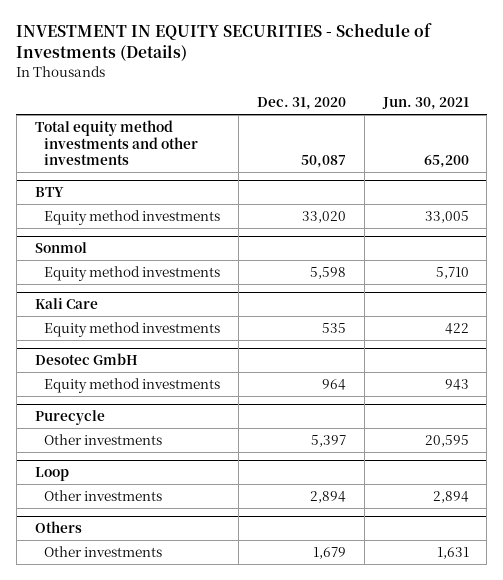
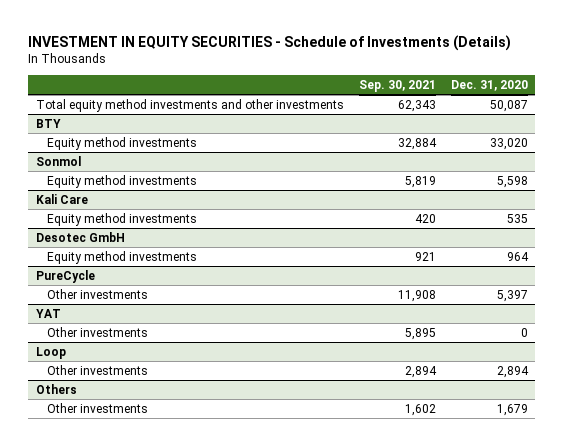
[381,97,469,111] Jun. 30, 2021 -> none
none -> [358,79,436,92] Sep. 30, 2021
[34,410,105,426] Purecycle -> [35,269,95,283] PureCycle
none -> [35,308,61,318] YAT
none -> [46,326,148,337] Other investments

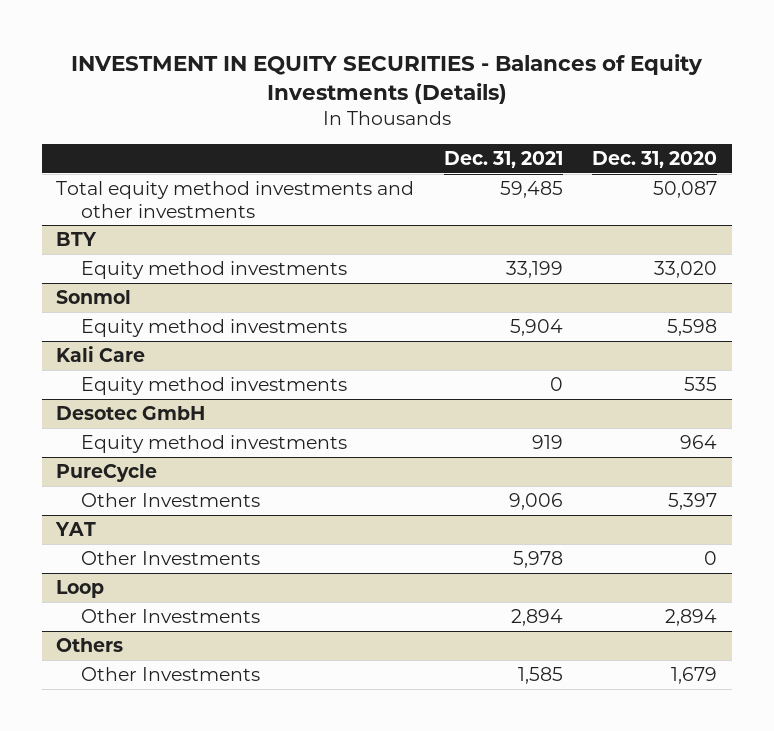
[28,34,512,51] INVESTMENT IN EQUITY SECURITIES - Schedule of Investments (Details) -> [70,53,703,105] INVESTMENT IN EQUITY SECURITIES - Balances of Equity Investments (Details)
[358,79,436,92] Sep. 30, 2021 -> none
none -> [443,151,563,169] Dec. 31, 2021
[46,288,148,299] Other investments -> [81,492,261,507] Other Investments
[46,326,148,337] Other investments -> [81,550,261,565] Other Investments
[46,364,148,375] Other investments -> [81,608,261,623] Other Investments
[46,402,148,413] Other investments -> [81,666,261,681] Other Investments

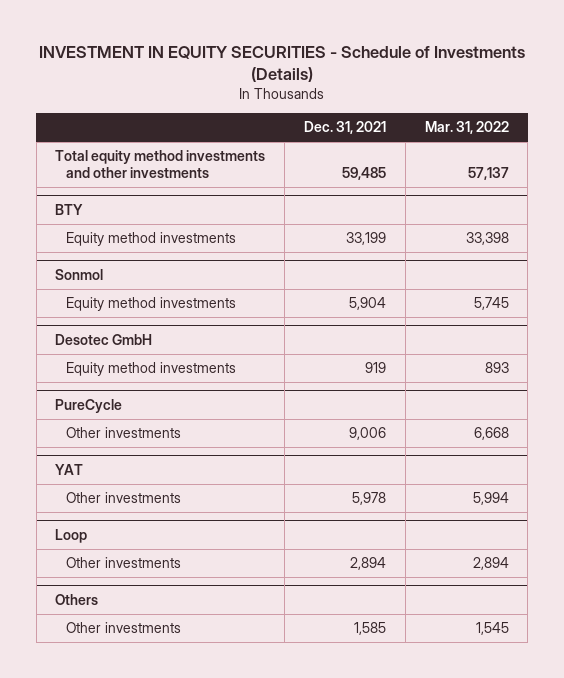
[70,53,703,105] INVESTMENT IN EQUITY SECURITIES - Balances of Equity Investments (Details) -> [39,46,526,82] INVESTMENT IN EQUITY SECURITIES - Schedule of Investments (Details)
[592,151,718,169] Dec. 31, 2020 -> none
none -> [424,121,509,135] Mar. 31, 2022
[56,345,146,362] Kali Care -> none
[81,376,348,395] Equity method investments -> none
[81,492,261,507] Other Investments -> [66,427,182,439] Other investments
[81,550,261,565] Other Investments -> [66,492,182,504] Other investments
[81,608,261,623] Other Investments -> [66,557,182,569] Other investments
[81,666,261,681] Other Investments -> [66,622,182,634] Other investments

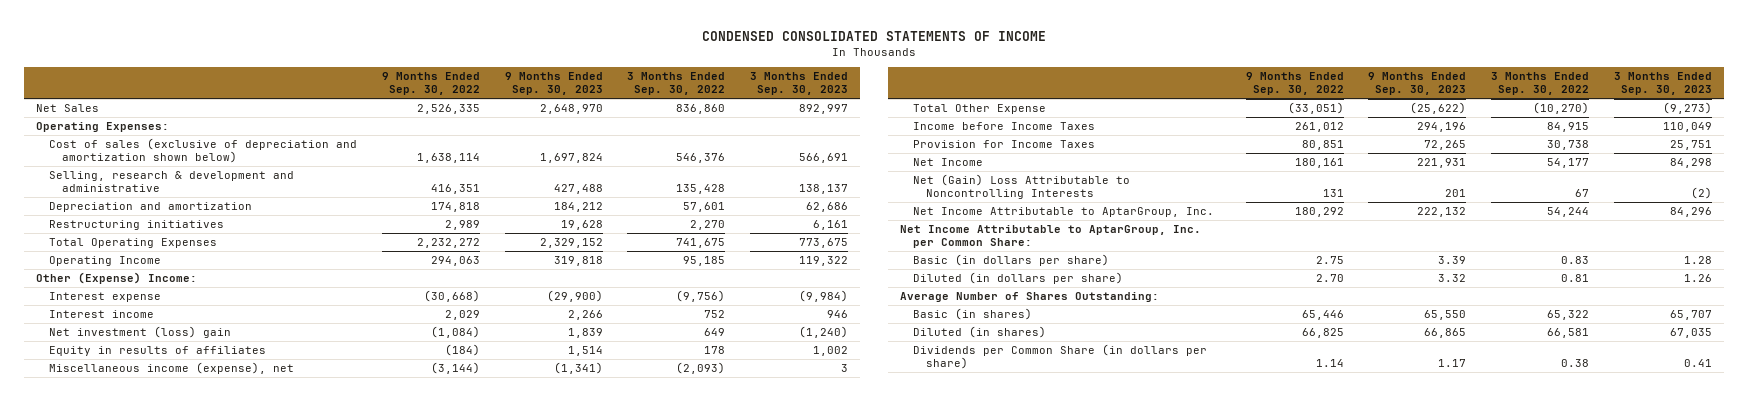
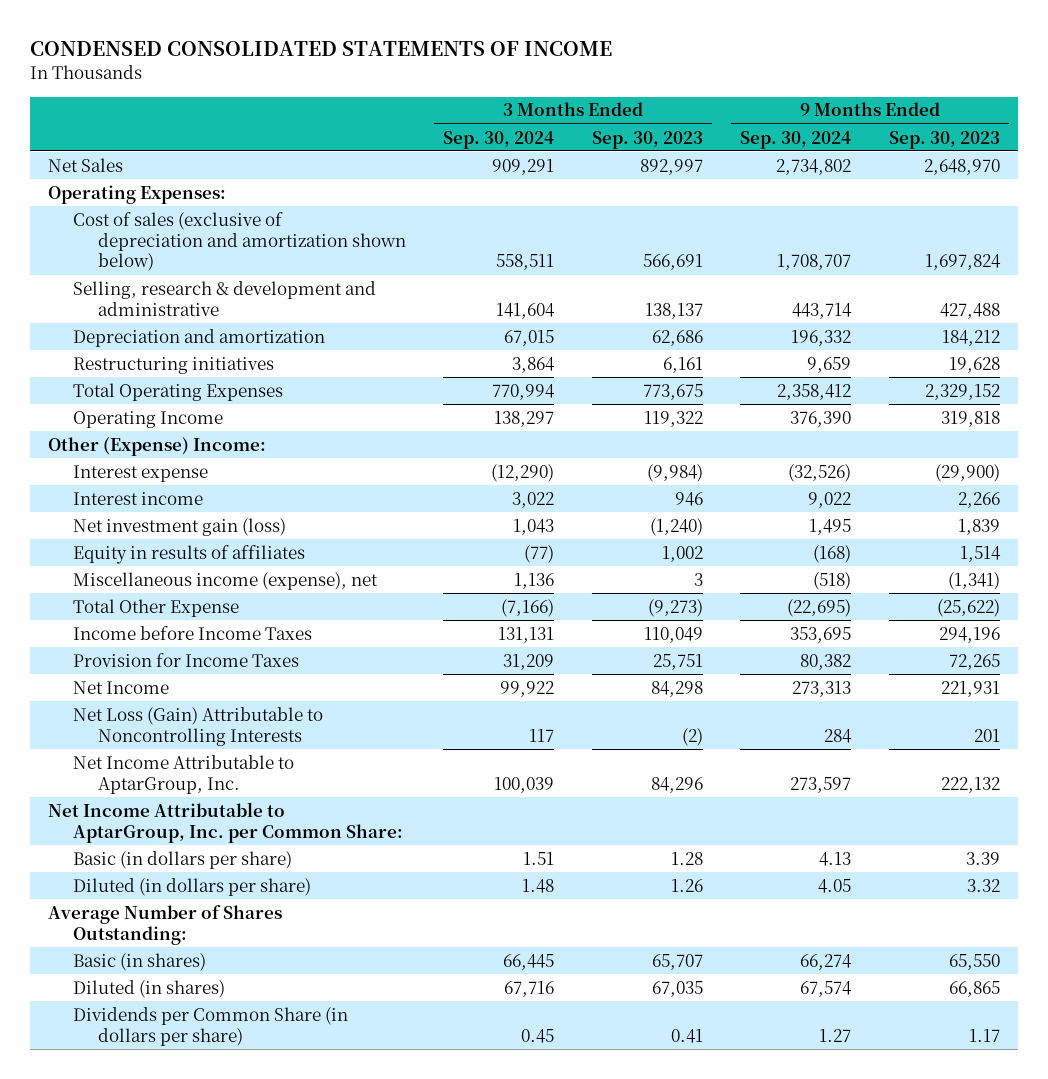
[382,72,481,96] 9 Months Ended Sep. 30, 2022 -> none
[627,72,726,96] 3 Months Ended Sep. 30, 2022 -> none
none -> [443,130,555,149] Sep. 30, 2024
none -> [740,130,852,149] Sep. 30, 2024
[49,326,232,339] Net investment (loss) gain -> [73,517,287,536] Net investment gain (loss)
[913,174,1131,200] Net (Gain) Loss Attributable to Noncontrolling Interests -> [73,706,324,746] Net Loss (Gain) Attributable to Noncontrolling Interests

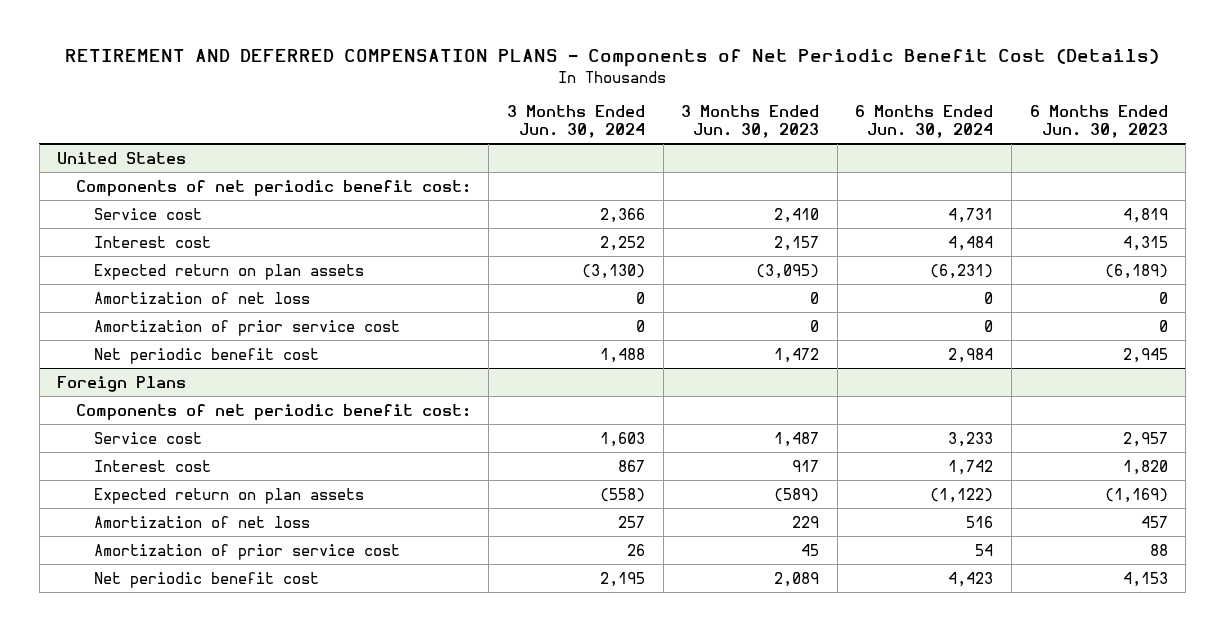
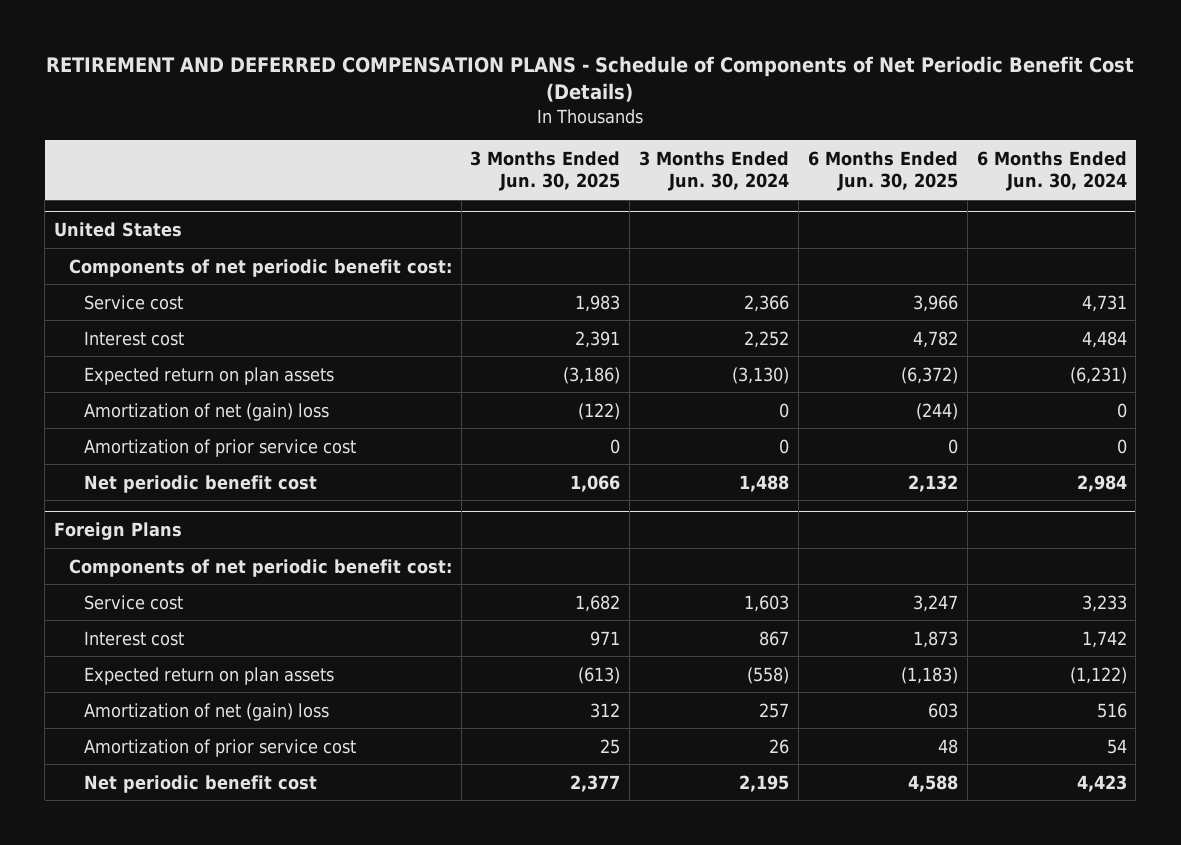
[65,49,1160,68] RETIREMENT AND DEFERRED COMPENSATION PLANS - Components of Net Periodic Benefit Cost (Details) -> [46,55,1135,103] RETIREMENT AND DEFERRED COMPENSATION PLANS - Schedule of Components of Net Periodic Benefit Cost (Details)
[681,105,820,139] 3 Months Ended Jun. 30, 2023 -> none
[1029,105,1168,139] 6 Months Ended Jun. 30, 2023 -> none
none -> [470,150,621,192] 3 Months Ended Jun. 30, 2025
none -> [807,150,958,192] 6 Months Ended Jun. 30, 2025
[94,291,311,304] Amortization of net loss -> [83,402,329,421] Amortization of net (gain) loss
[94,515,311,528] Amortization of net loss -> [83,702,329,721] Amortization of net (gain) loss

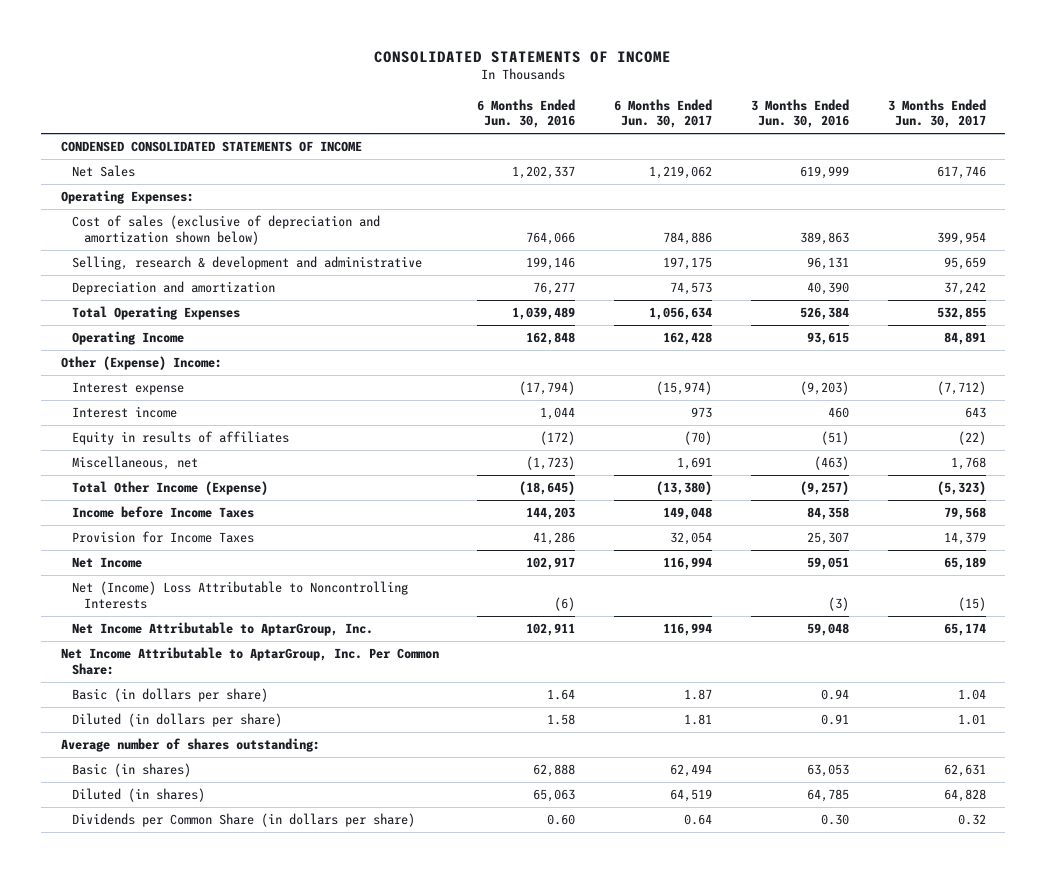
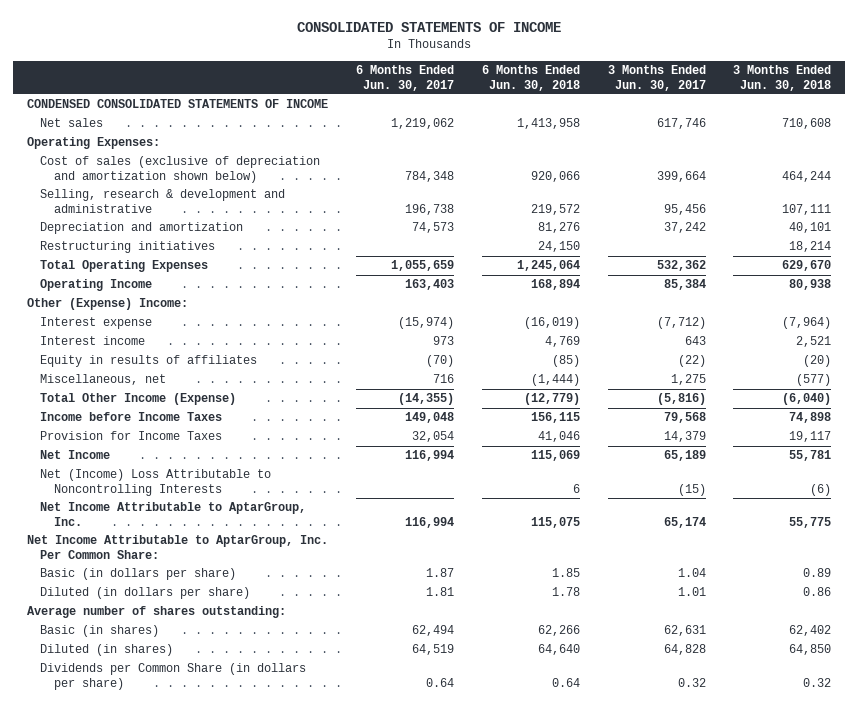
[477,98,576,129] 6 Months Ended Jun. 30, 2016 -> none
[751,98,850,129] 3 Months Ended Jun. 30, 2016 -> none
none -> [481,65,580,91] 6 Months Ended Jun. 30, 2018
none -> [733,65,832,91] 3 Months Ended Jun. 30, 2018
[72,165,136,178] Net Sales -> [40,118,104,128] Net sales
[663,231,713,245] 784,886 -> [404,170,454,182] 784,348
[937,231,987,245] 399,954 -> [656,170,706,182] 399,664
[663,257,713,271] 197,175 -> [404,203,454,215] 196,738
[944,257,987,271] 95,659 -> [663,203,706,215] 95,456
none -> [40,241,216,254] Restructuring initiatives
[649,307,713,321] 1,056,634 -> [390,260,454,272] 1,055,659
[937,307,987,321] 532,855 -> [656,260,706,272] 532,362
[663,332,713,346] 162,428 -> [404,279,454,291] 163,403
[944,332,987,346] 84,891 -> [663,279,706,291] 85,384
[677,457,713,471] 1,691 -> [432,374,454,384] 716
[951,457,987,471] 1,768 -> [670,374,706,386] 1,275
[656,481,713,496] (13,380) -> [397,393,454,406] (14,355)
[937,481,987,496] (5,323) -> [656,393,706,406] (5,816)

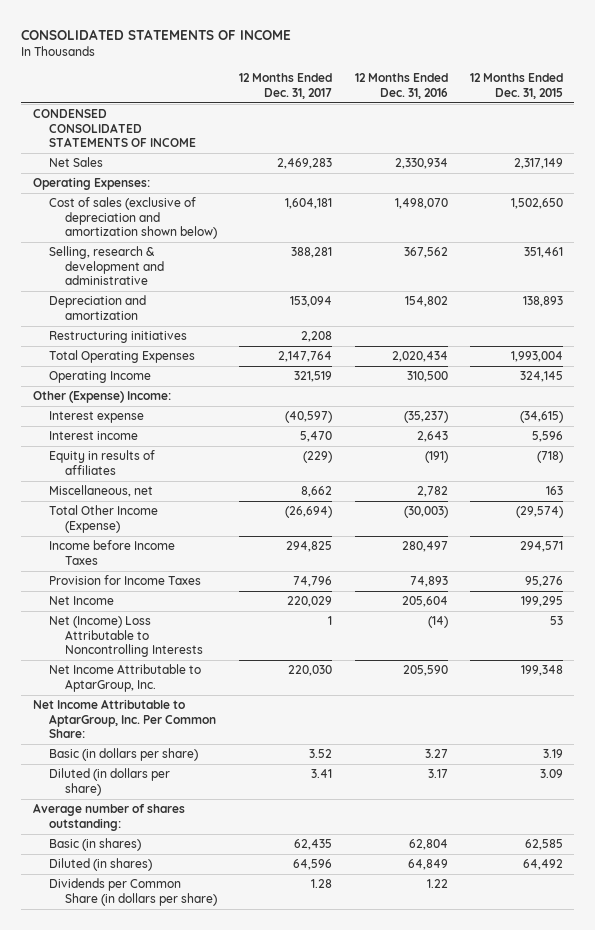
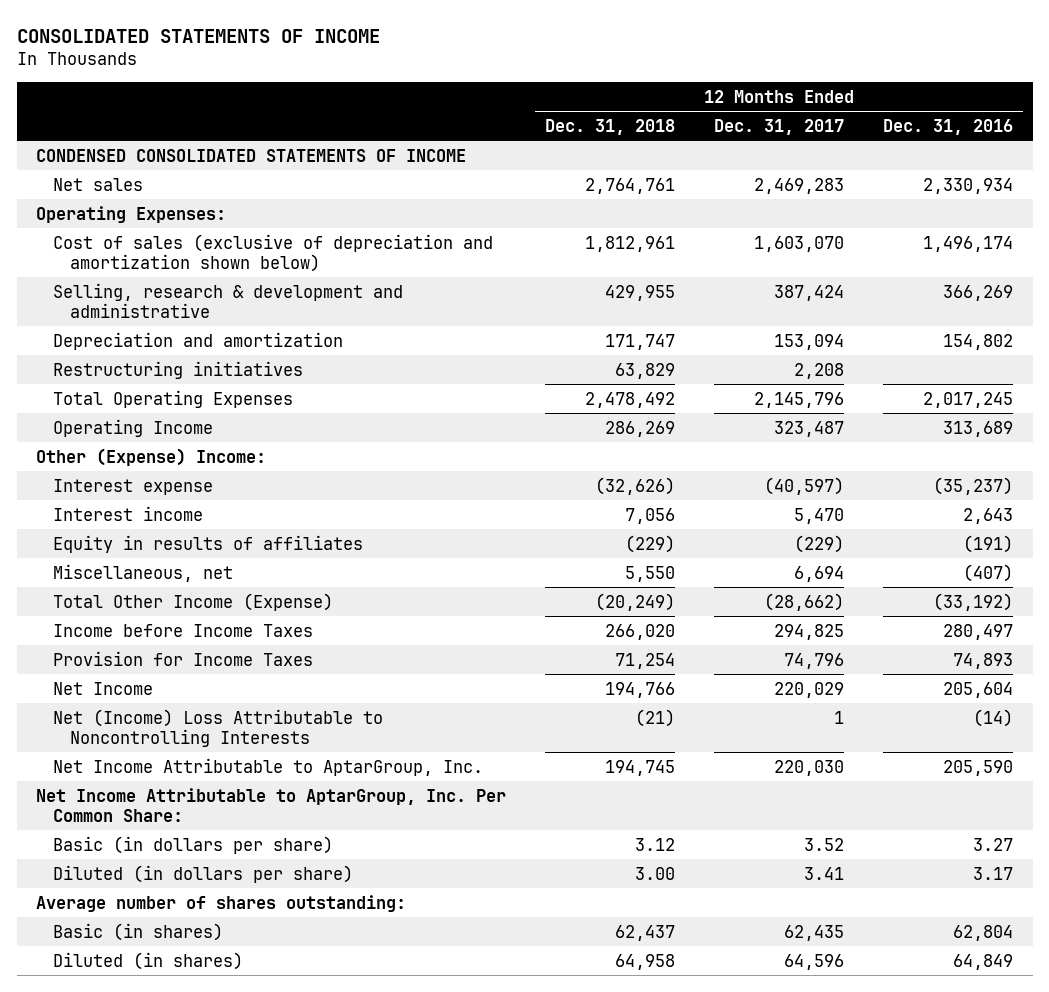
[469,73,563,100] 12 Months Ended Dec. 31, 2015 -> none
none -> [545,118,676,135] Dec. 31, 2018
[48,157,103,168] Net Sales -> [53,177,144,191] Net sales
[285,198,333,210] 1,604,181 -> [754,235,845,252] 1,603,070
[394,198,448,210] 1,498,070 -> [923,235,1014,252] 1,496,174
[291,247,333,259] 388,281 -> [774,284,845,301] 387,424
[403,247,448,259] 367,562 -> [943,284,1014,301] 366,269
[278,351,333,363] 2,147,764 -> [754,391,845,408] 2,145,796
[391,351,448,363] 2,020,434 -> [923,391,1014,408] 2,017,245
[294,371,333,383] 321,519 -> [774,420,845,437] 323,487
[406,371,448,383] 310,500 -> [943,420,1014,437] 313,689
[301,486,333,498] 8,662 -> [794,565,845,582] 6,694
[416,486,448,498] 2,782 -> [963,563,1014,582] (407)
[285,506,333,519] (26,694) -> [764,592,845,611] (28,662)
[403,506,448,519] (30,003) -> [933,592,1014,611] (33,192)
[48,878,218,906] Dividends per Common Share (in dollars per share) -> none

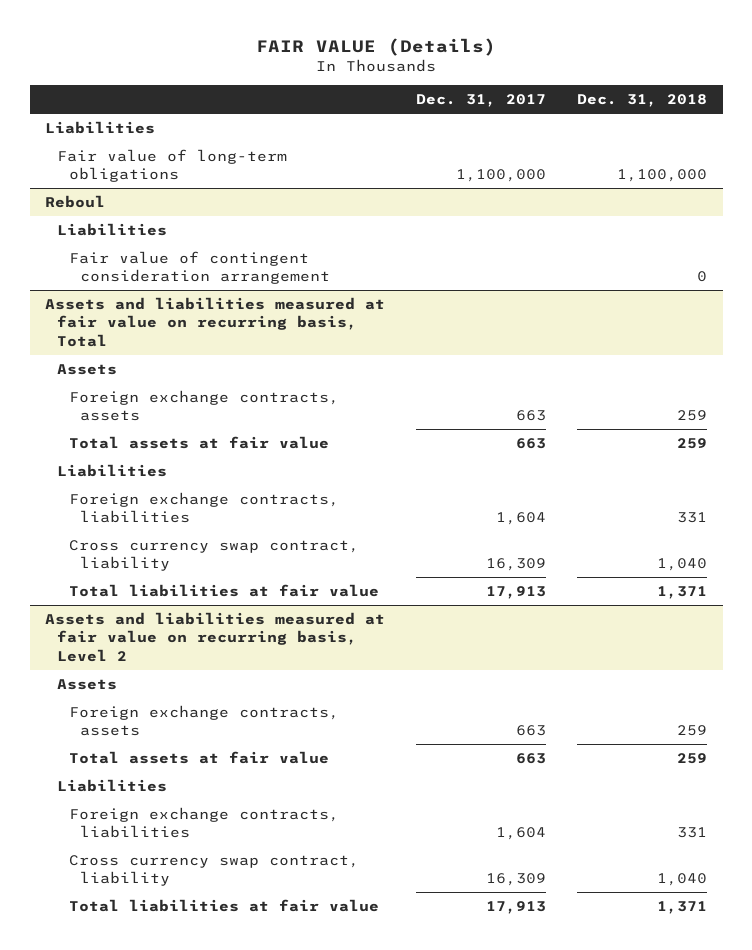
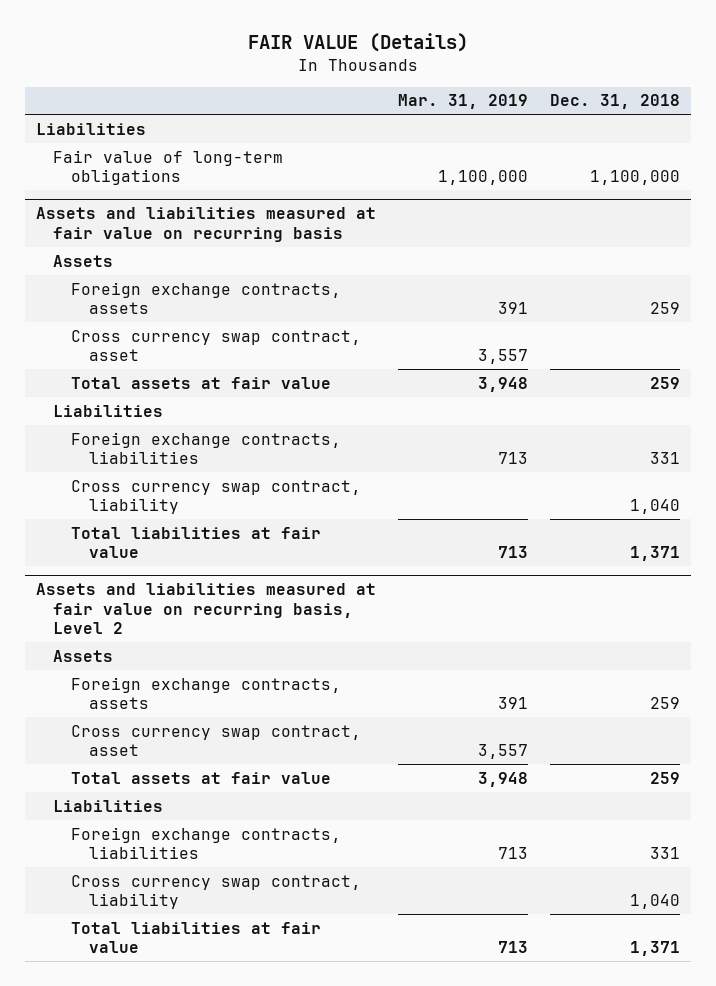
[416,94,547,108] Dec. 31, 2017 -> none
none -> [397,94,528,110] Mar. 31, 2019
[45,195,106,209] Reboul -> none
[56,223,167,237] Liabilities -> none
[68,251,331,285] Fair value of contingent consideration arrangement -> none
[45,297,386,347] Assets and liabilities measured at fair value on recurring basis, Total -> [35,207,376,242] Assets and liabilities measured at fair value on recurring basis
none -> [71,329,362,362] Cross currency swap contract, asset
none -> [71,724,362,757] Cross currency swap contract, asset

